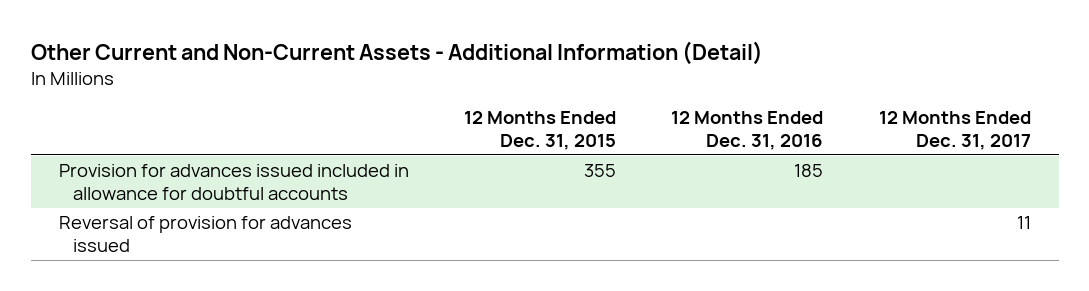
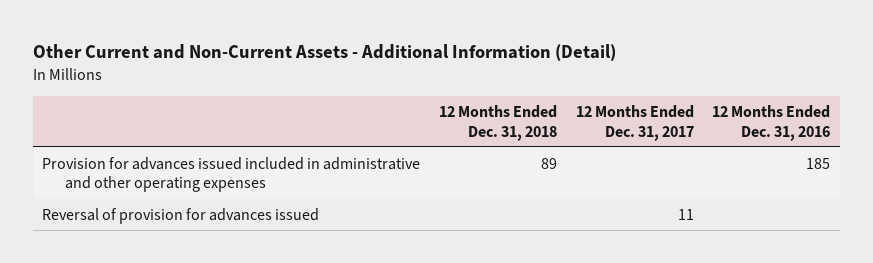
[463,111,616,151] 12 Months Ended Dec. 31, 2015 -> none
none -> [439,104,558,141] 12 Months Ended Dec. 31, 2018
[58,164,409,201] Provision for advances issued included in allowance for doubtful accounts -> [42,156,421,193] Provision for advances issued included in administrative and other operating expenses

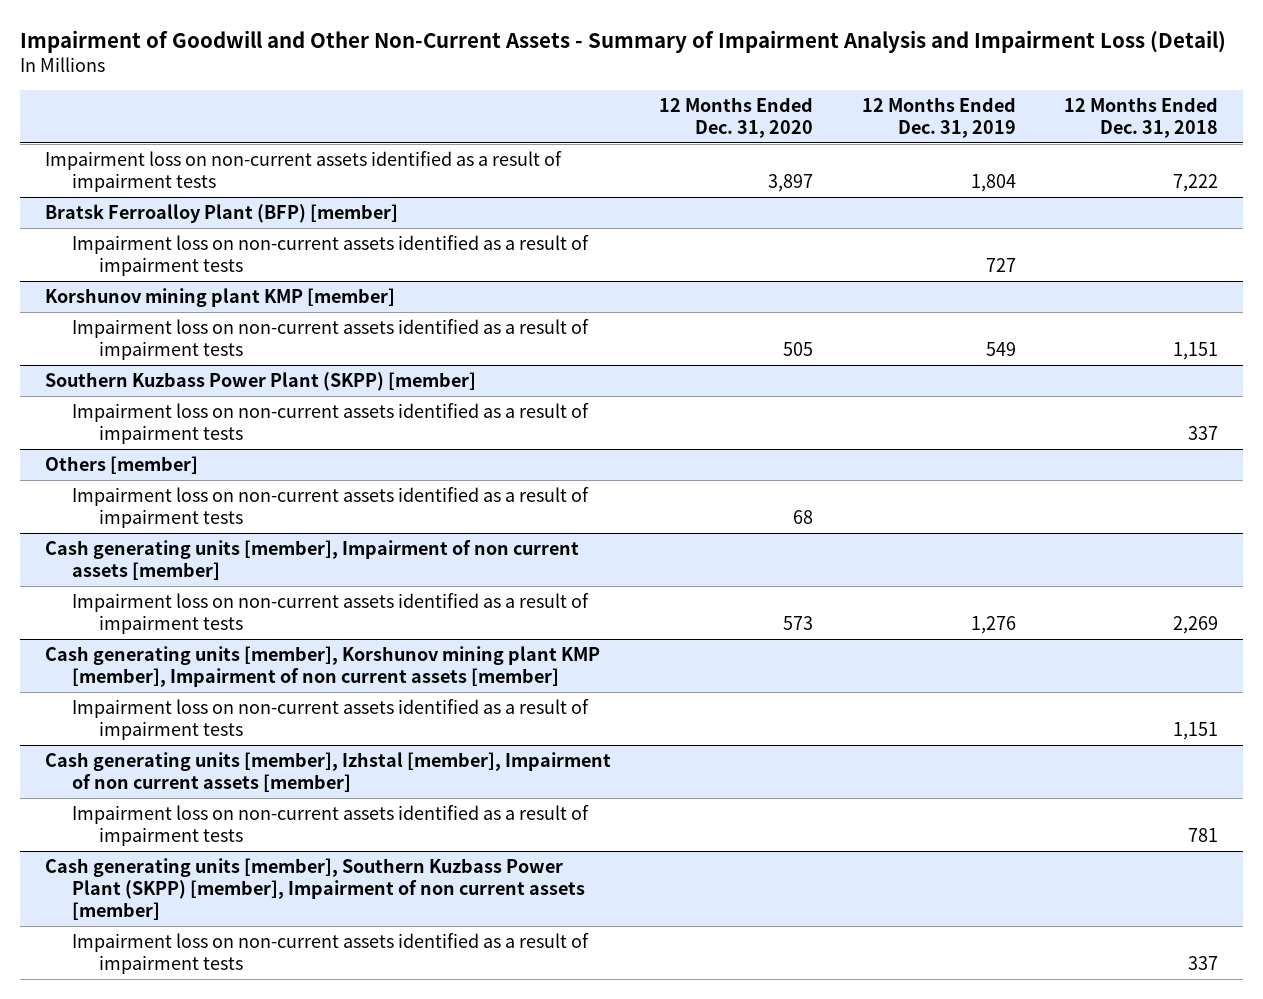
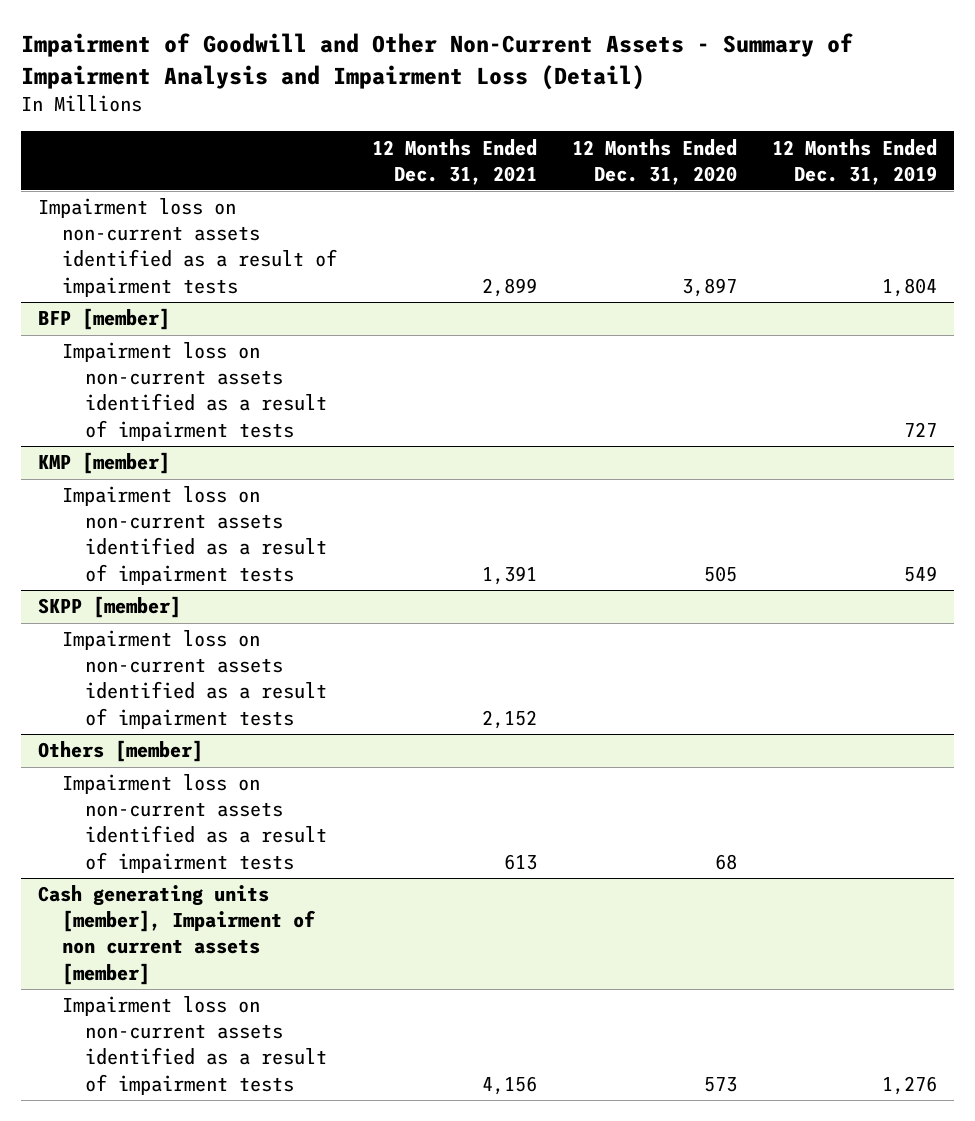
[1064,96,1219,139] 12 Months Ended Dec. 31, 2018 -> none
none -> [371,138,537,185] 12 Months Ended Dec. 31, 2021
[44,203,398,223] Bratsk Ferroalloy Plant (BFP) [member] -> [38,308,171,331] BFP [member]
[44,287,395,307] Korshunov mining plant KMP [member] -> [38,452,171,475] KMP [member]
[44,371,476,391] Southern Kuzbass Power Plant (SKPP) [member] -> [38,596,182,619] SKPP [member]
[44,645,600,688] Cash generating units [member], Korshunov mining plant KMP [member], Impairment of non current assets [member] -> none
[71,698,589,741] Impairment loss on non-current assets identified as a result of impairment tests -> none
[44,751,611,793] Cash generating units [member], Izhstal [member], Impairment of non current assets [member] -> none
[71,804,589,847] Impairment loss on non-current assets identified as a result of impairment tests -> none
[44,857,585,921] Cash generating units [member], Southern Kuzbass Power Plant (SKPP) [member], Impairment of non current assets [member] -> none
[71,932,589,975] Impairment loss on non-current assets identified as a result of impairment tests -> none

